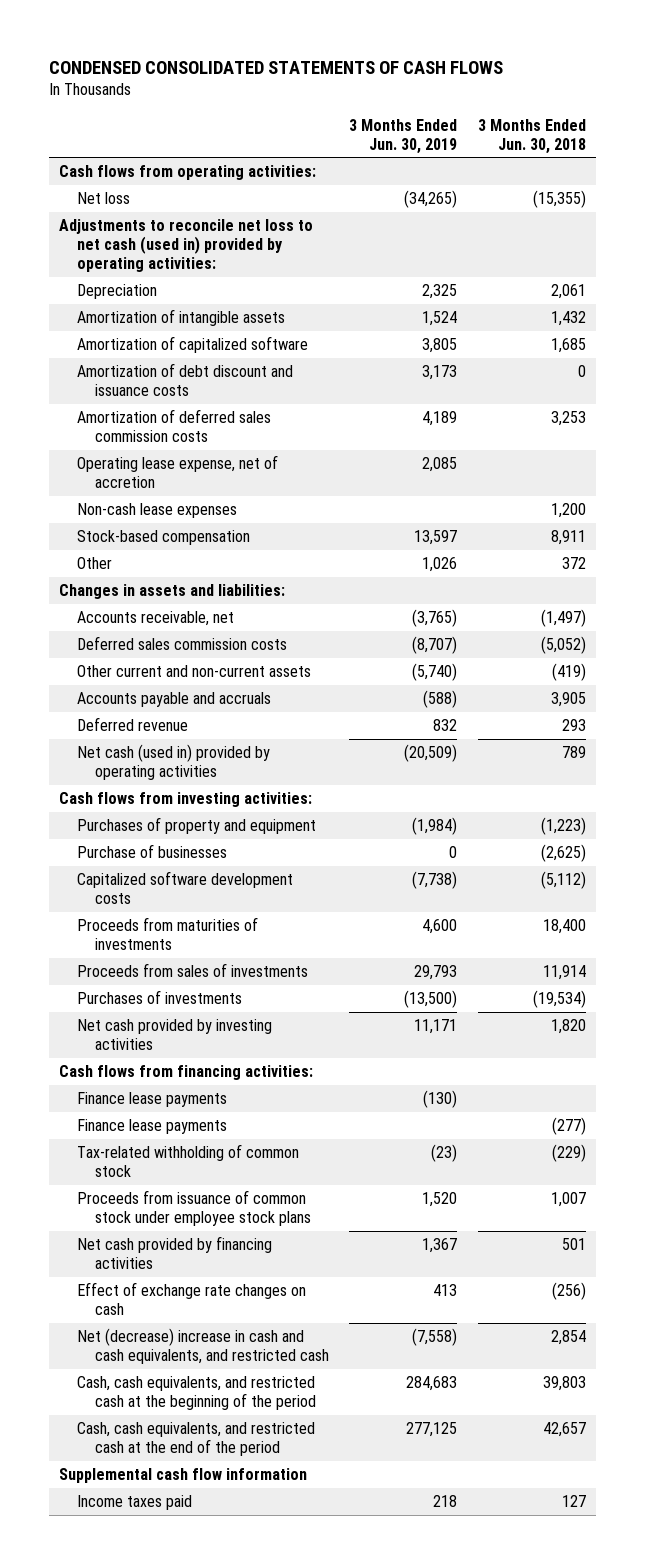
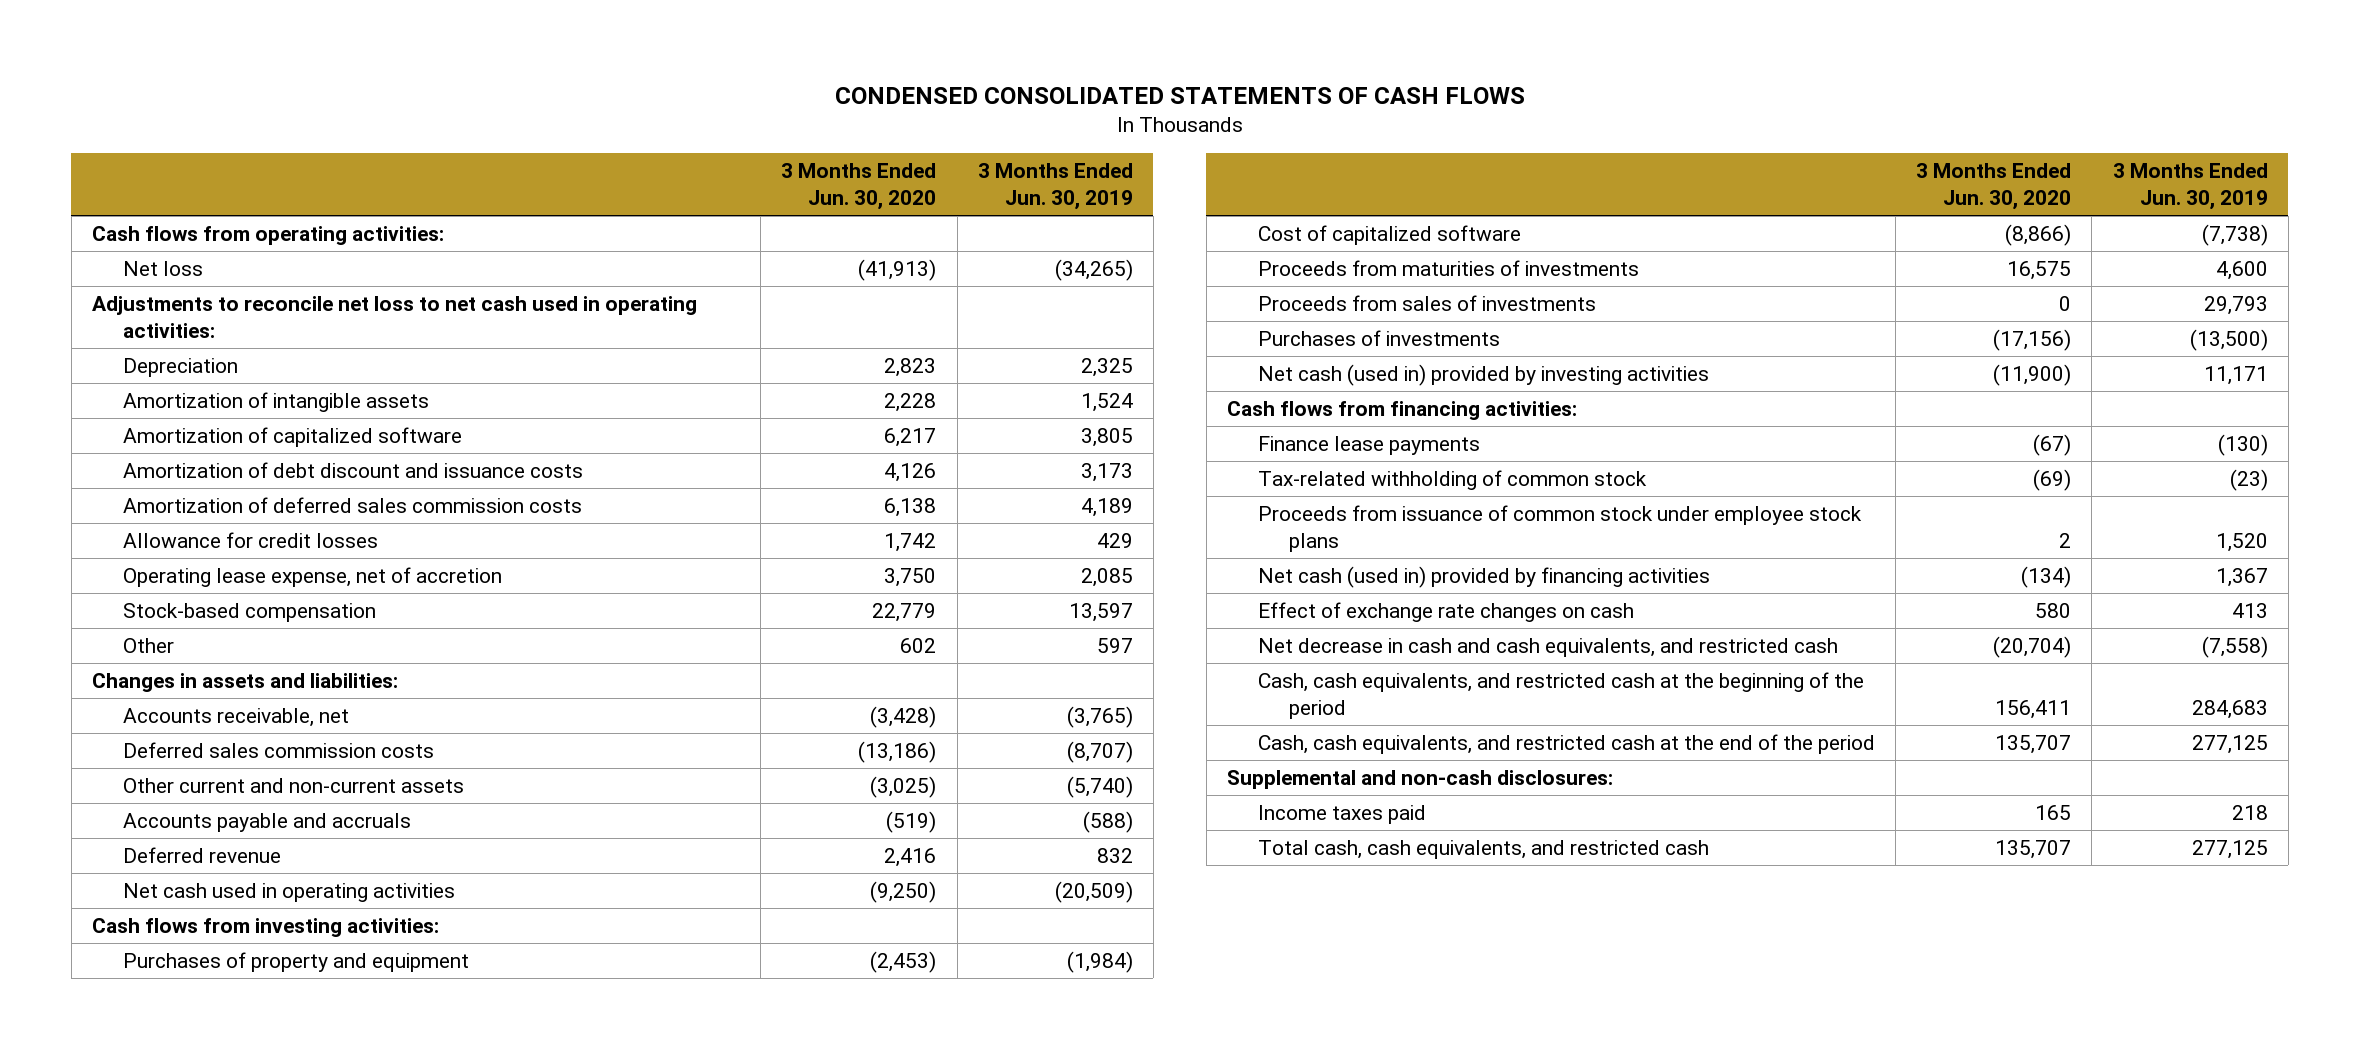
[477,118,586,154] 3 Months Ended Jun. 30, 2018 -> none
none -> [781,163,937,211] 3 Months Ended Jun. 30, 2020
[58,219,313,272] Adjustments to reconcile net loss to net cash (used in) provided by operating activities: -> [91,295,697,339] Adjustments to reconcile net loss to net cash used in operating activities:
none -> [123,531,379,548] Allowance for credit losses
[76,503,237,519] Non-cash lease expenses -> none
[422,557,458,573] 1,026 -> [1096,637,1133,653] 597
[76,744,270,780] Net cash (used in) provided by operating activities -> [123,882,456,902] Net cash used in operating activities
[76,844,227,859] Purchase of businesses -> none
[76,871,293,904] Capitalized software development costs -> [1257,224,1521,245] Cost of capitalized software
[76,1019,272,1050] Net cash provided by investing activities -> [1257,363,1709,386] Net cash (used in) provided by investing activities
[76,1119,227,1135] Finance lease payments -> none
[76,1236,272,1269] Net cash provided by financing activities -> [1257,565,1710,588] Net cash (used in) provided by financing activities
[76,1328,329,1364] Net (decrease) increase in cash and cash equivalents, and restricted cash -> [1257,637,1838,657] Net decrease in cash and cash equivalents, and restricted cash
[58,1468,307,1484] Supplemental cash flow information -> [1226,769,1613,789] Supplemental and non-cash disclosures:
none -> [1257,839,1709,859] Total cash, cash equivalents, and restricted cash

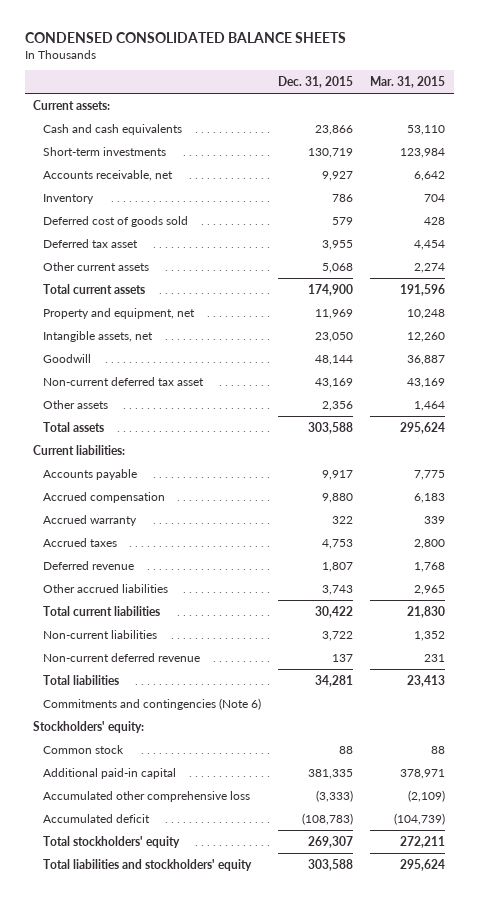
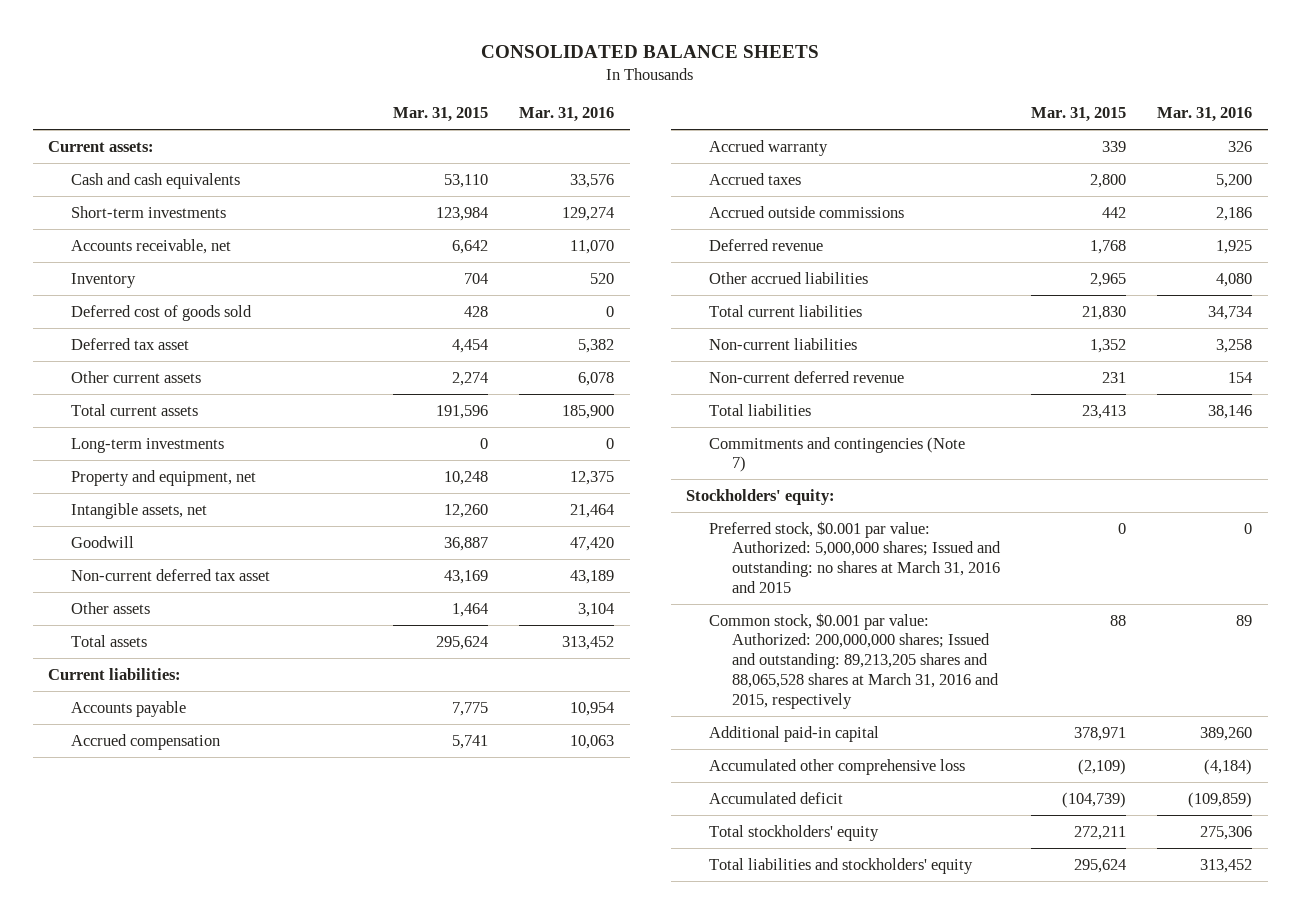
[24,31,346,43] CONDENSED CONSOLIDATED BALANCE SHEETS -> [481,45,820,59] CONSOLIDATED BALANCE SHEETS
[278,75,354,88] Dec. 31, 2015 -> none
none -> [519,107,615,123] Mar. 31, 2016
none -> [70,437,224,453] Long-term investments
[414,492,446,503] 6,183 -> [451,734,488,749] 5,741
none -> [708,205,904,218] Accrued outside commissions
[43,697,262,710] Commitments and contingencies (Note 6) -> [708,436,965,473] Commitments and contingencies (Note 7)
none -> [708,520,1001,594] Preferred stock, $0.001 par value: Authorized: 5,000,000 shares; Issued and outstanding: no shares at March 31, 2016 and 2015
[43,744,125,754] Common stock -> [708,612,999,709] Common stock, $0.001 par value: Authorized: 200,000,000 shares; Issued and outstanding: 89,213,205 shares and 88,065,528 shares at March 31, 2016 and 2015, respectively

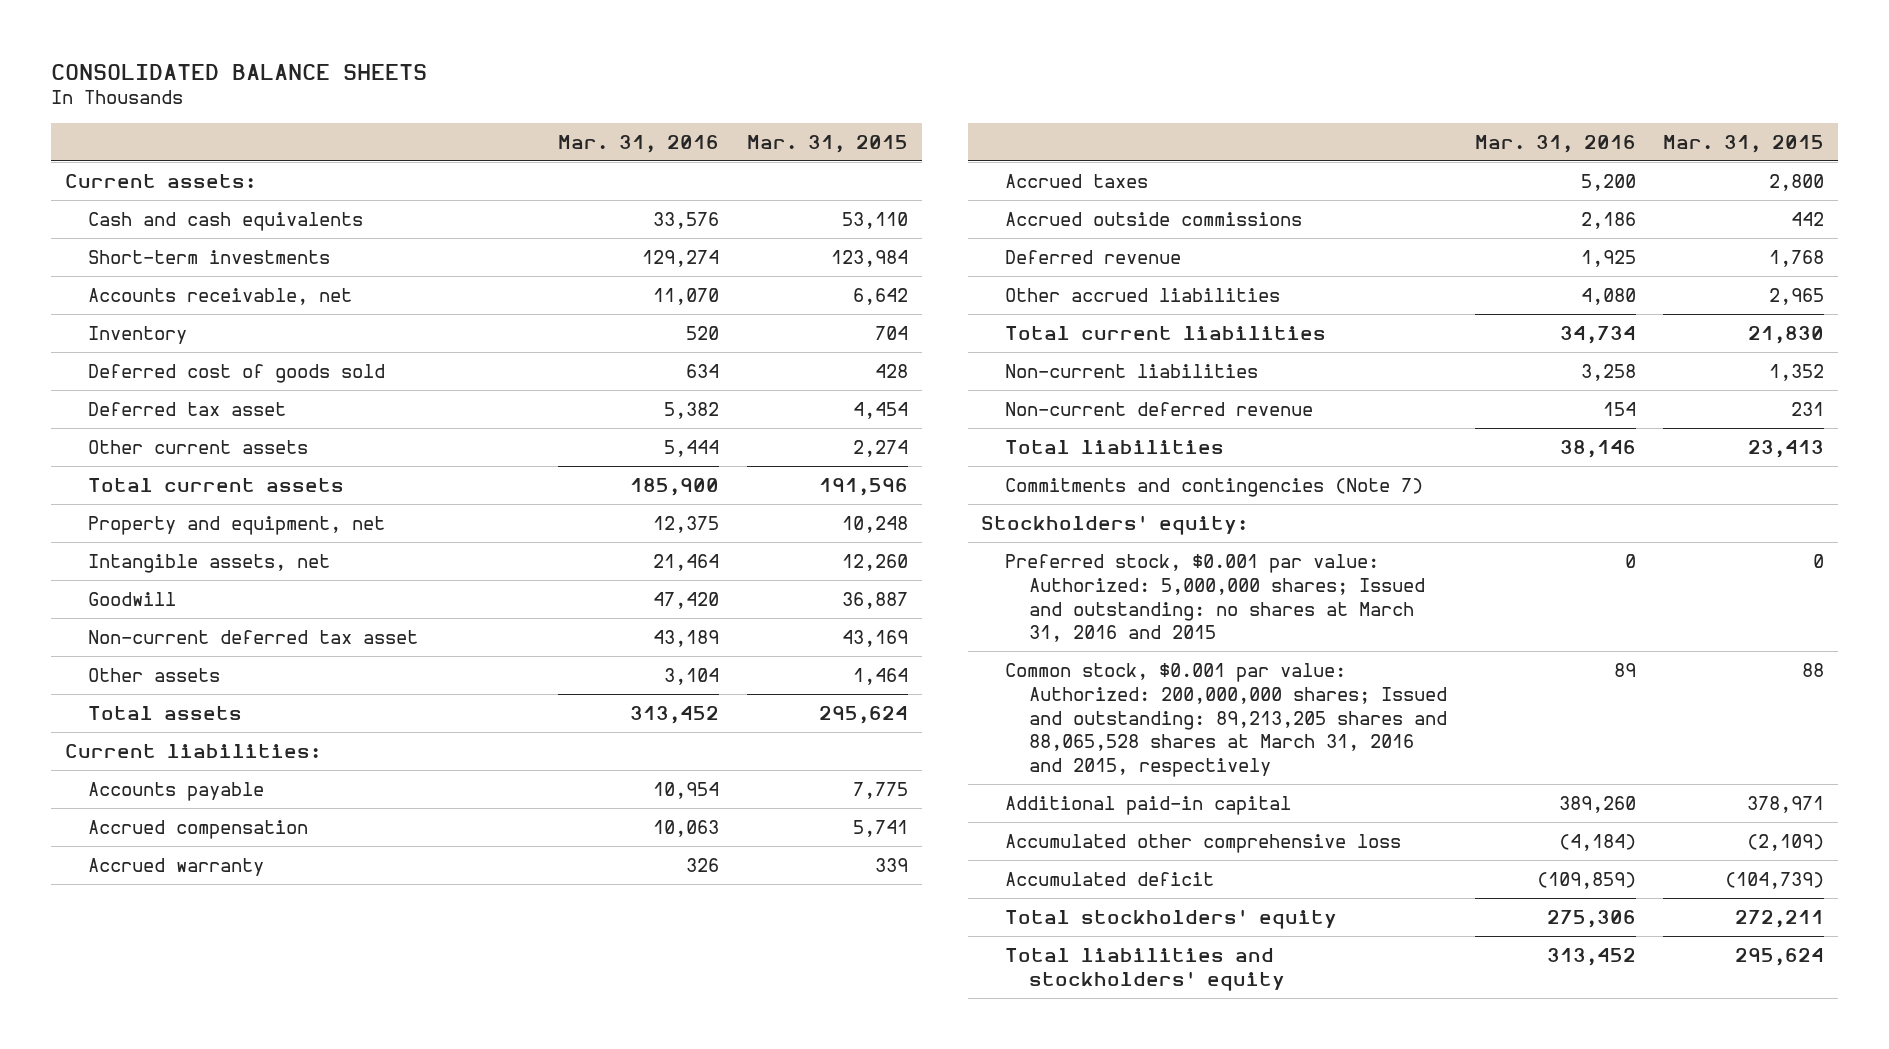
[606,305,615,317] 0 -> [685,363,719,378] 634
[578,371,615,386] 6,078 -> [663,439,719,457] 5,444
[70,437,224,453] Long-term investments -> none

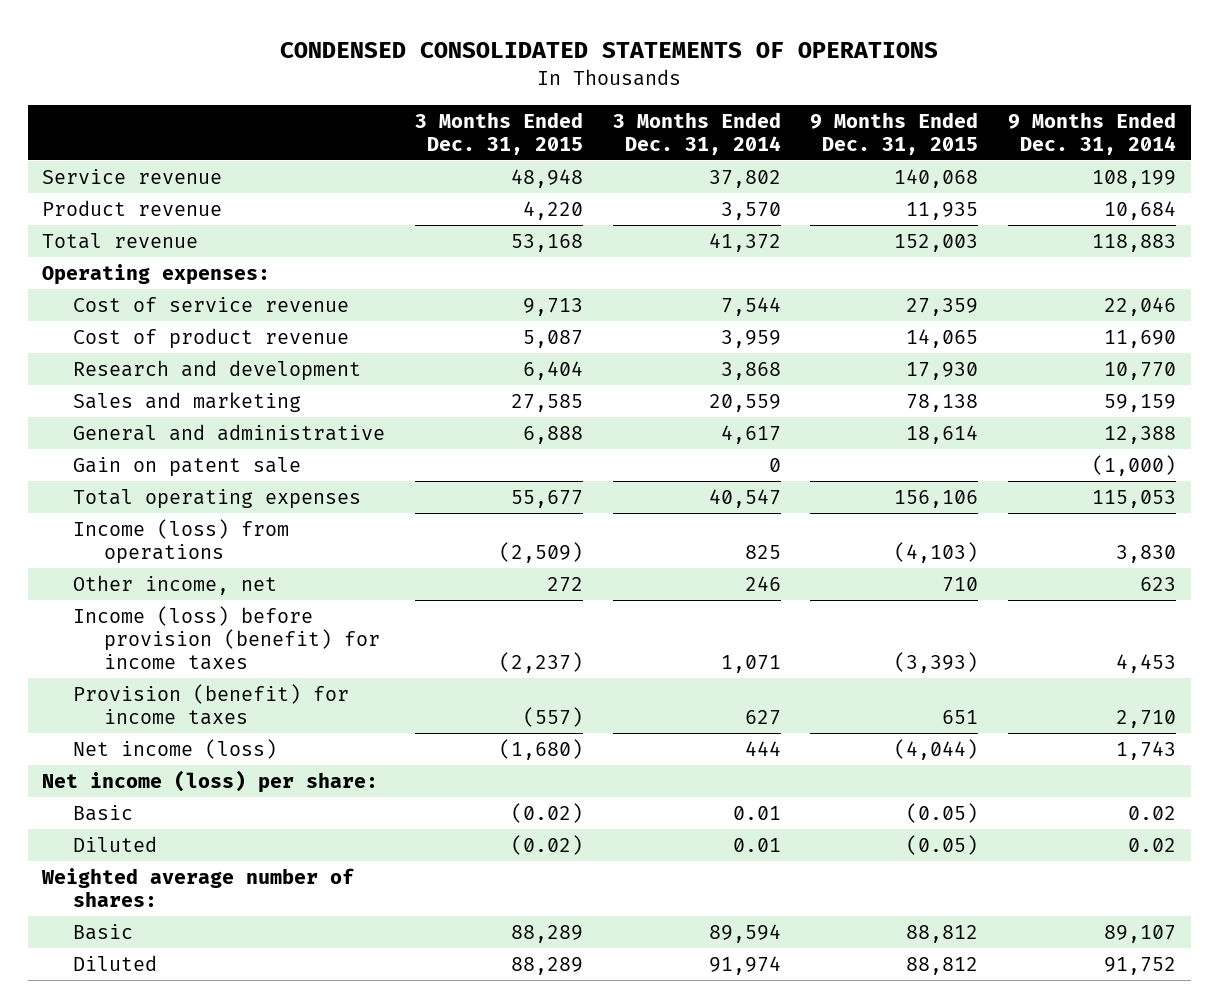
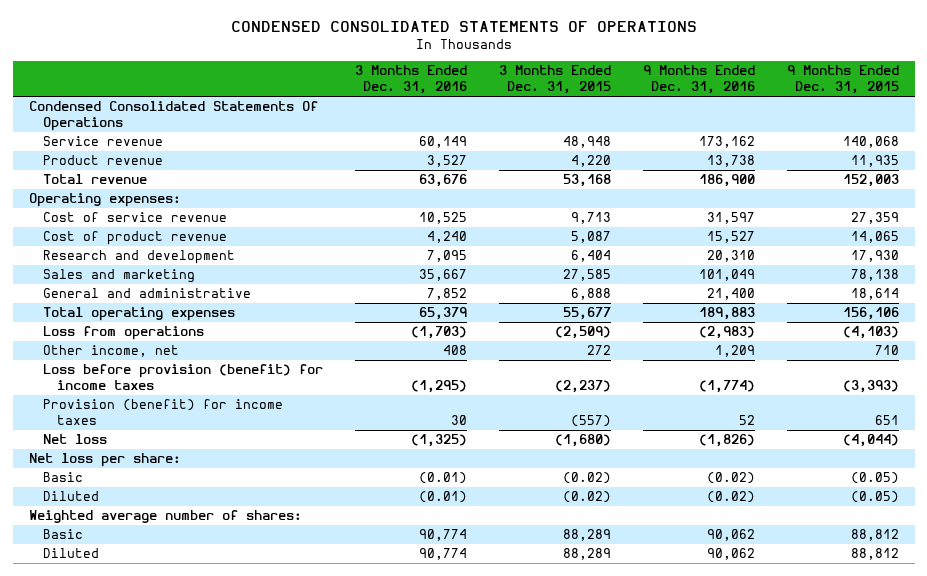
[612,111,781,155] 3 Months Ended Dec. 31, 2014 -> none
[1008,111,1177,155] 9 Months Ended Dec. 31, 2014 -> none
none -> [354,65,467,95] 3 Months Ended Dec. 31, 2016
none -> [642,65,755,95] 9 Months Ended Dec. 31, 2016
none -> [28,101,318,132] Condensed Consolidated Statements Of Operations
[73,456,302,477] Gain on patent sale -> none
[73,518,290,565] Income (loss) from operations -> [42,326,204,341] Loss from operations
[73,605,381,671] Income (loss) before provision (benefit) for income taxes -> [42,364,323,391] Loss before provision (benefit) for income taxes
[73,738,278,759] Net income (loss) -> [42,434,107,445] Net loss
[42,769,379,793] Net income (loss) per share: -> [28,453,181,468] Net loss per share:

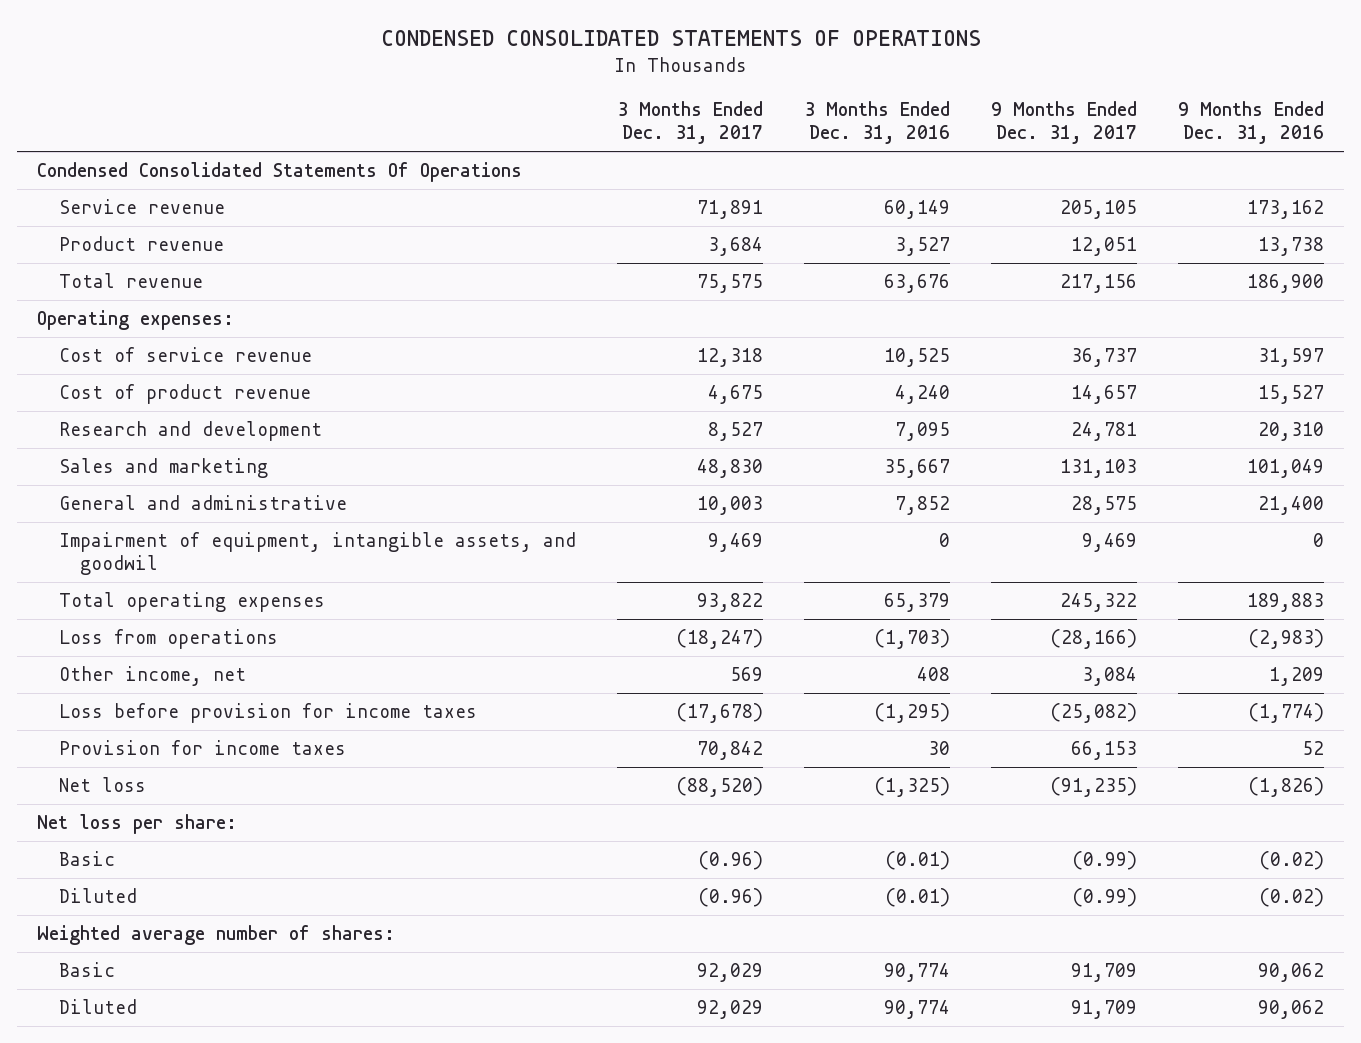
[498,65,611,95] 3 Months Ended Dec. 31, 2015 -> none
[786,65,899,95] 9 Months Ended Dec. 31, 2015 -> none
none -> [616,101,763,145] 3 Months Ended Dec. 31, 2017
none -> [990,101,1137,145] 9 Months Ended Dec. 31, 2017
none -> [58,532,576,576] Impairment of equipment, intangible assets, and goodwil
[42,364,323,391] Loss before provision (benefit) for income taxes -> [58,703,477,724] Loss before provision for income taxes
[42,399,283,426] Provision (benefit) for income taxes -> [58,740,346,756] Provision for income taxes

